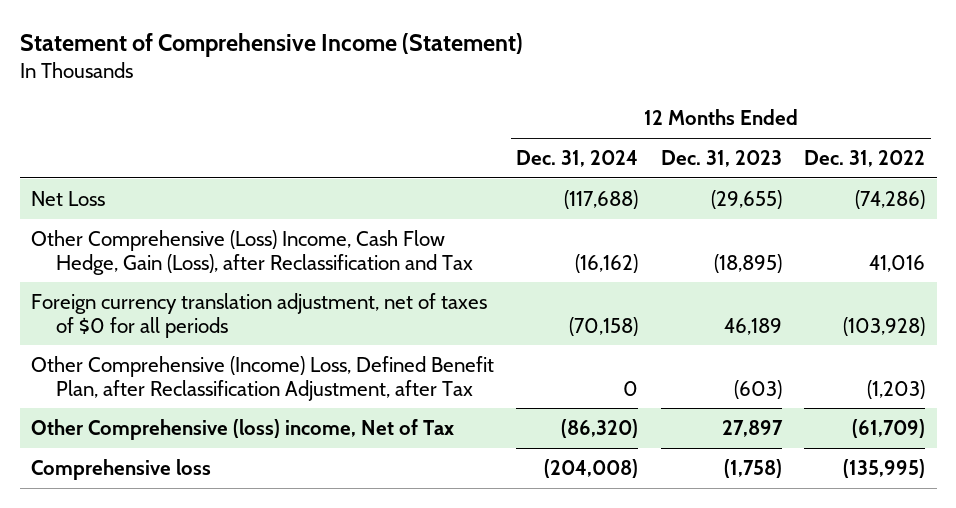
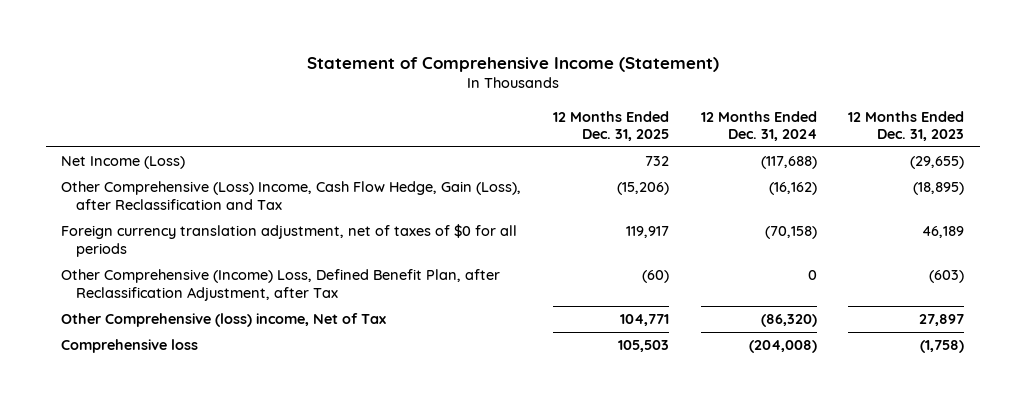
[804,150,926,168] Dec. 31, 2022 -> none
none -> [553,110,670,141] 12 Months Ended Dec. 31, 2025
[30,190,105,206] Net Loss -> [61,156,186,170] Net Income (Loss)

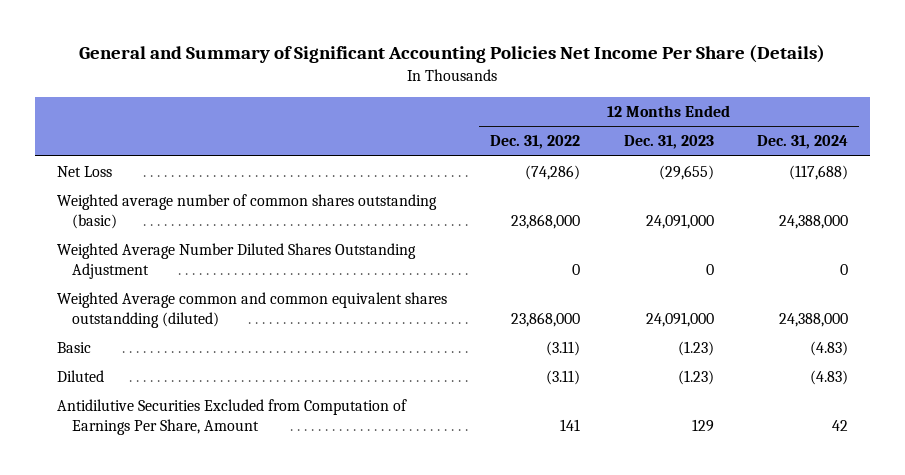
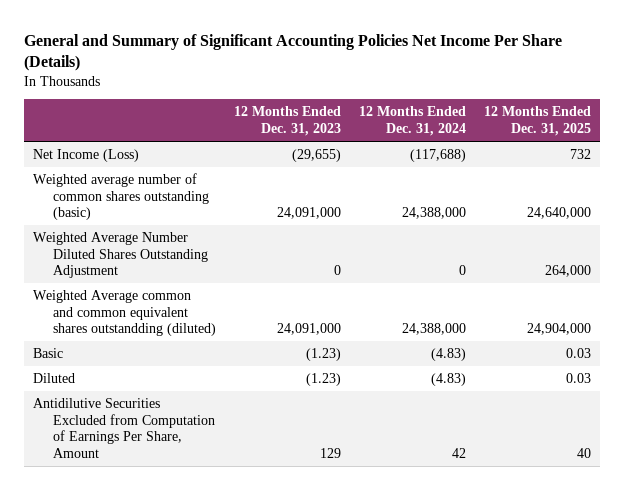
[490,135,581,150] Dec. 31, 2022 -> none
none -> [484,106,592,137] 12 Months Ended Dec. 31, 2025
[56,166,112,178] Net Loss -> [33,149,140,163] Net Income (Loss)

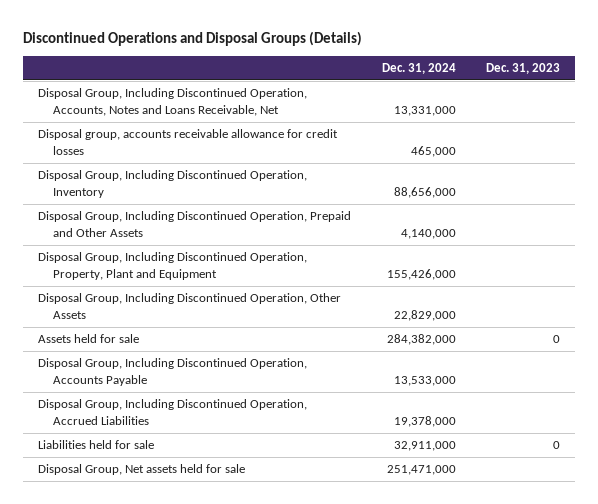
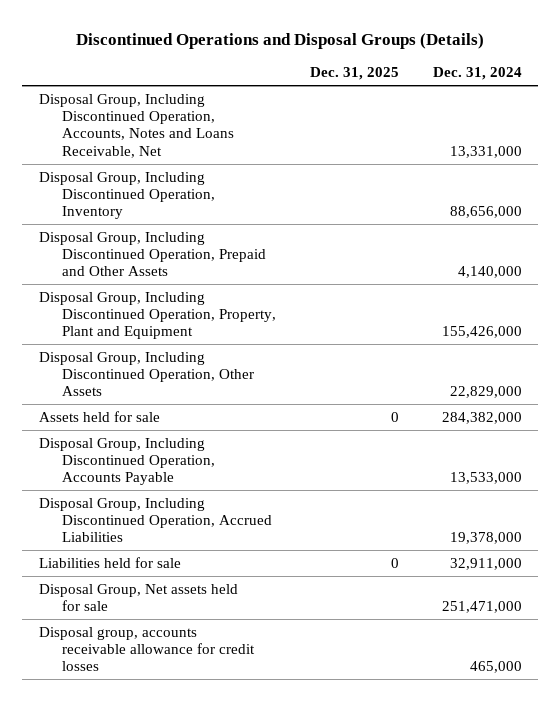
[485,63,560,75] Dec. 31, 2023 -> none
none -> [309,67,399,81] Dec. 31, 2025
[38,129,339,155] Disposal group, accounts receivable allowance for credit losses -> [38,626,256,672] Disposal group, accounts receivable allowance for credit losses

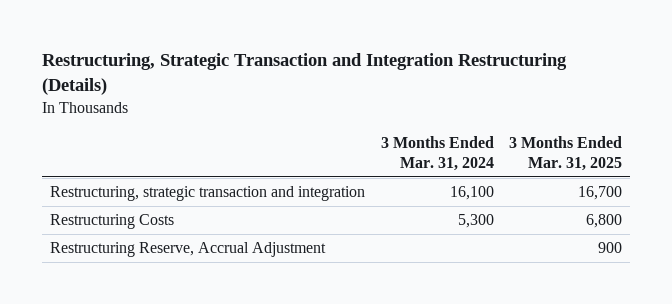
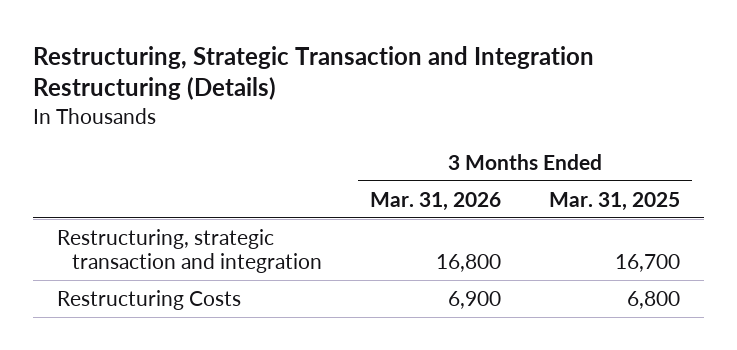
[380,135,494,171] 3 Months Ended Mar. 31, 2024 -> none
none -> [370,191,502,211] Mar. 31, 2026
[49,242,326,258] Restructuring Reserve, Accrual Adjustment -> none

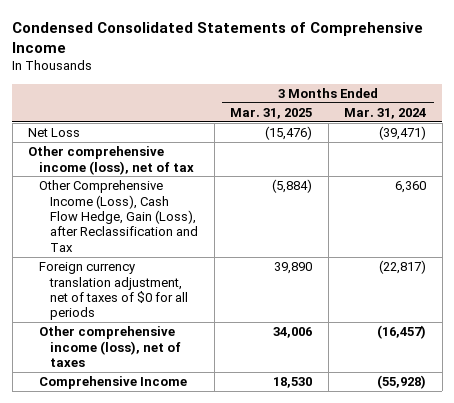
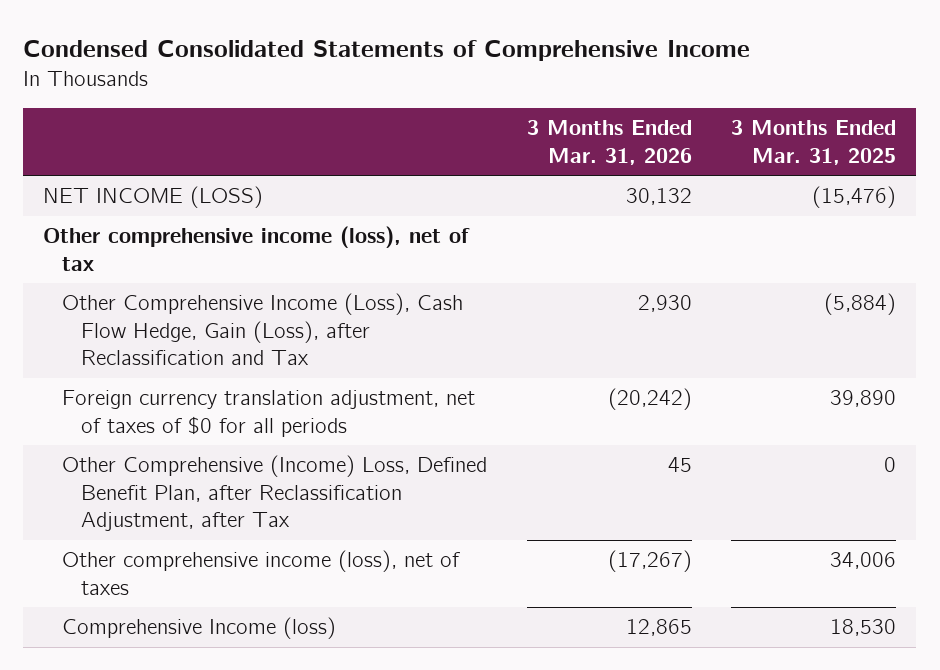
[344,107,427,119] Mar. 31, 2024 -> none
none -> [526,120,692,165] 3 Months Ended Mar. 31, 2026
[28,128,81,138] Net Loss -> [43,186,264,209] NET INCOME (LOSS)
none -> [62,455,488,532] Other Comprehensive (Income) Loss, Defined Benefit Plan, after Reclassification Adjustment, after Tax
[39,376,188,390] Comprehensive Income -> [62,617,337,640] Comprehensive Income (loss)

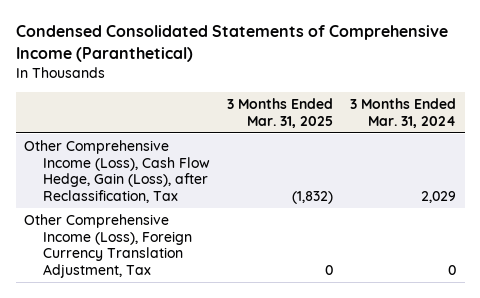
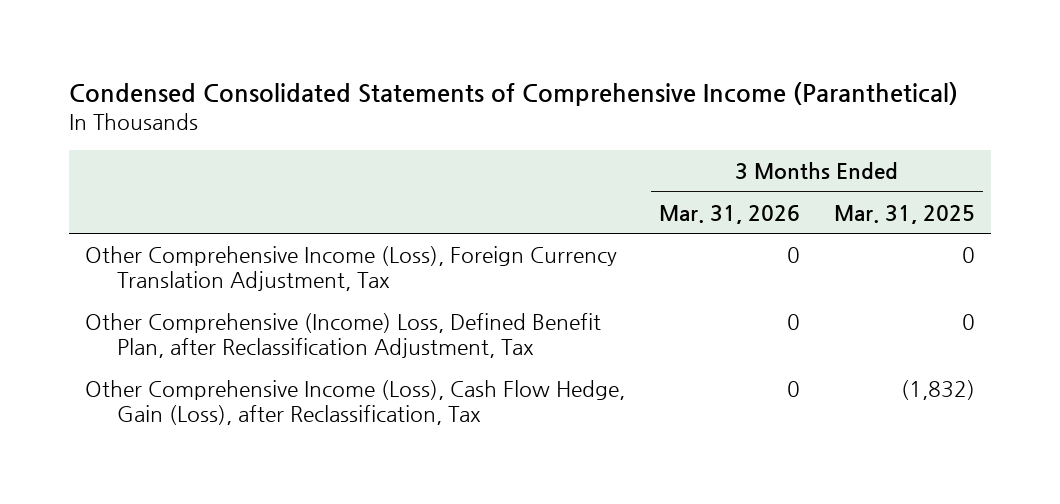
[350,98,457,128] 3 Months Ended Mar. 31, 2024 -> none
none -> [659,204,801,224] Mar. 31, 2026
none -> [85,313,602,359] Other Comprehensive (Income) Loss, Defined Benefit Plan, after Reclassification Adjustment, Tax
[24,140,210,204] Other Comprehensive Income (Loss), Cash Flow Hedge, Gain (Loss), after Reclassification, Tax -> [85,380,626,426] Other Comprehensive Income (Loss), Cash Flow Hedge, Gain (Loss), after Reclassification, Tax

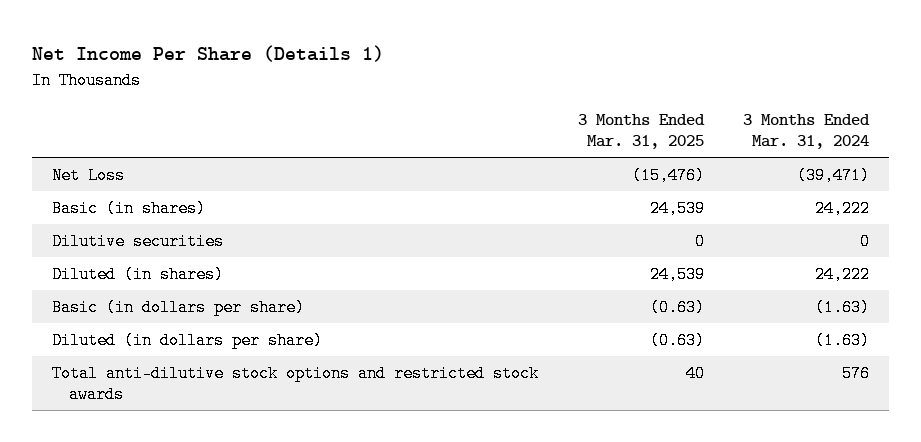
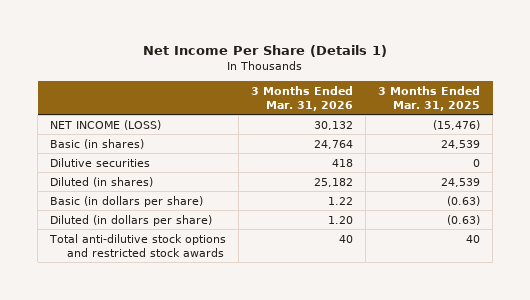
[743,113,871,150] 3 Months Ended Mar. 31, 2024 -> none
none -> [251,85,354,111] 3 Months Ended Mar. 31, 2026
[52,167,126,185] Net Loss -> [50,119,162,130] NET INCOME (LOSS)

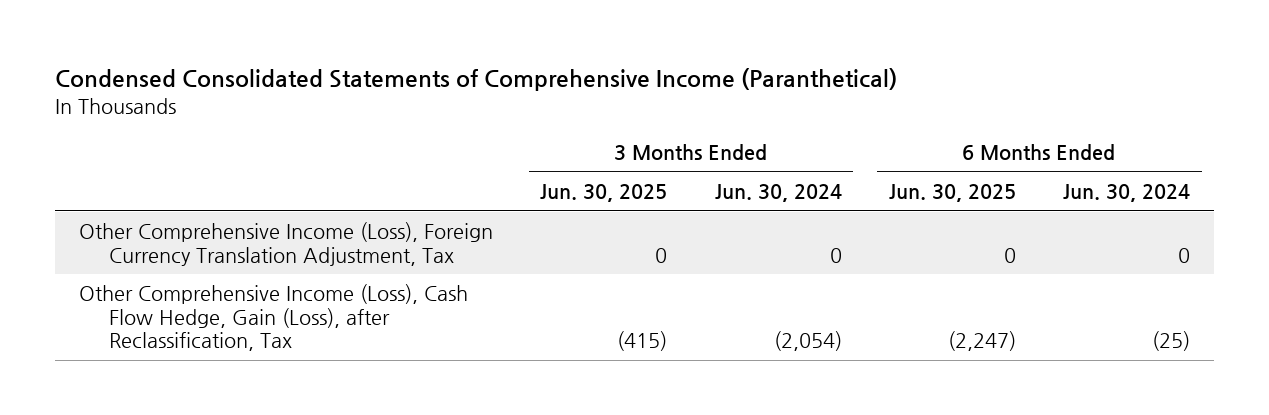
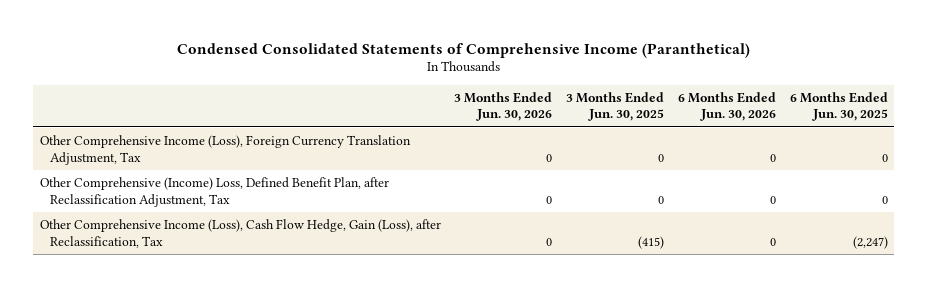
[714,184,842,203] Jun. 30, 2024 -> none
[1063,184,1191,203] Jun. 30, 2024 -> none
none -> [454,91,553,122] 3 Months Ended Jun. 30, 2026
none -> [677,91,776,122] 6 Months Ended Jun. 30, 2026
none -> [39,177,389,207] Other Comprehensive (Income) Loss, Defined Benefit Plan, after Reclassification Adjustment, Tax

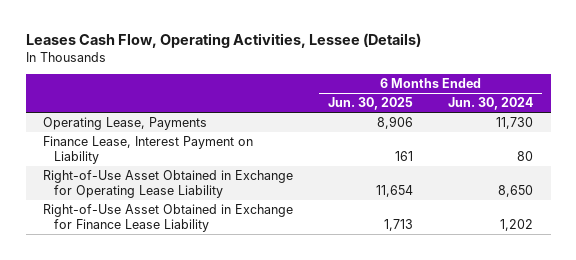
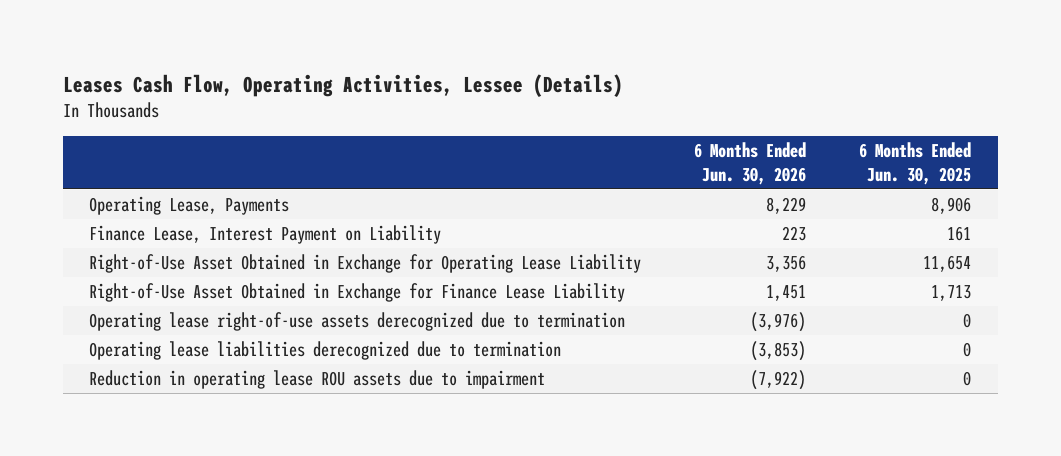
[448,97,534,111] Jun. 30, 2024 -> none
none -> [694,142,807,185] 6 Months Ended Jun. 30, 2026
none -> [89,312,626,332] Operating lease right-of-use assets derecognized due to termination
none -> [89,341,562,361] Operating lease liabilities derecognized due to termination
none -> [89,370,546,390] Reduction in operating lease ROU assets due to impairment

